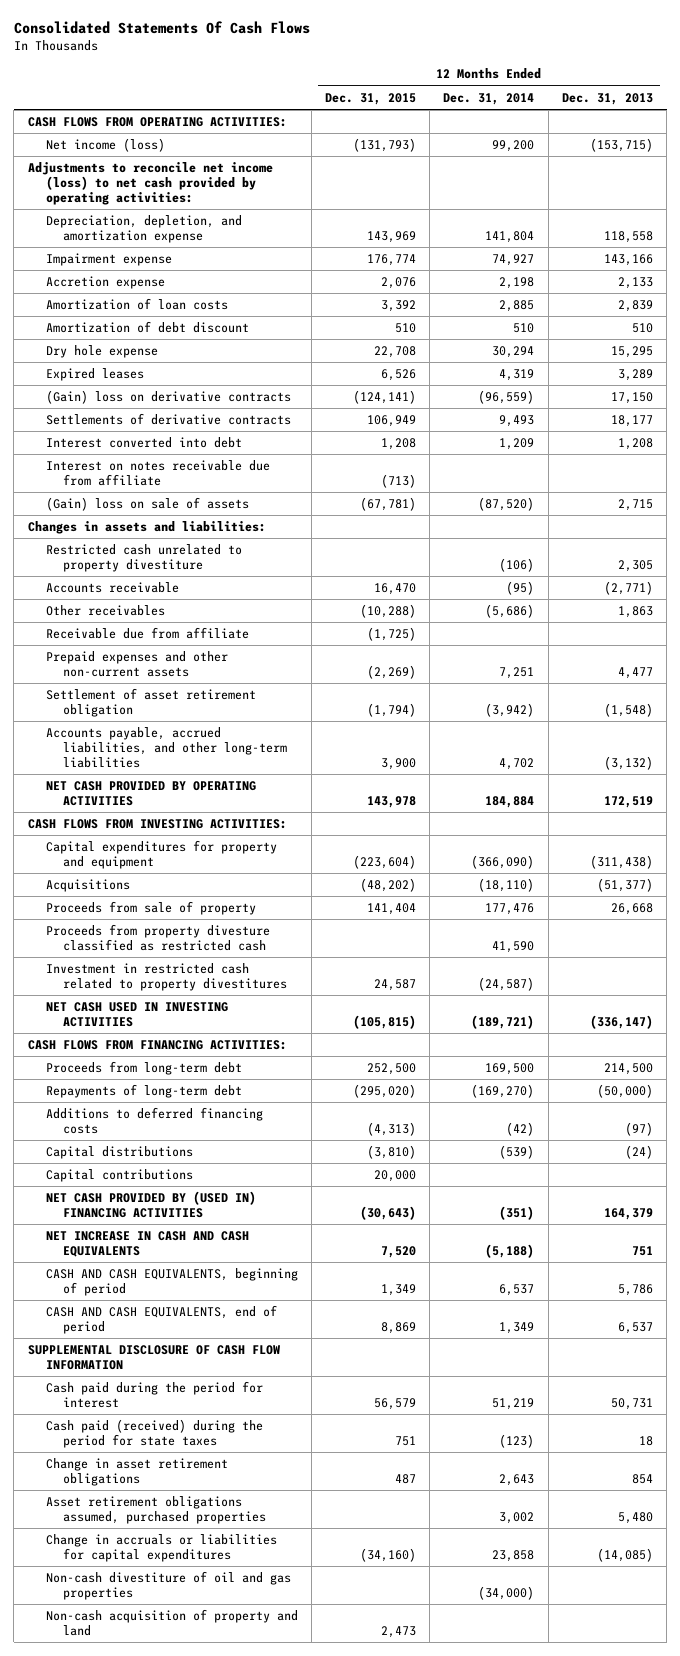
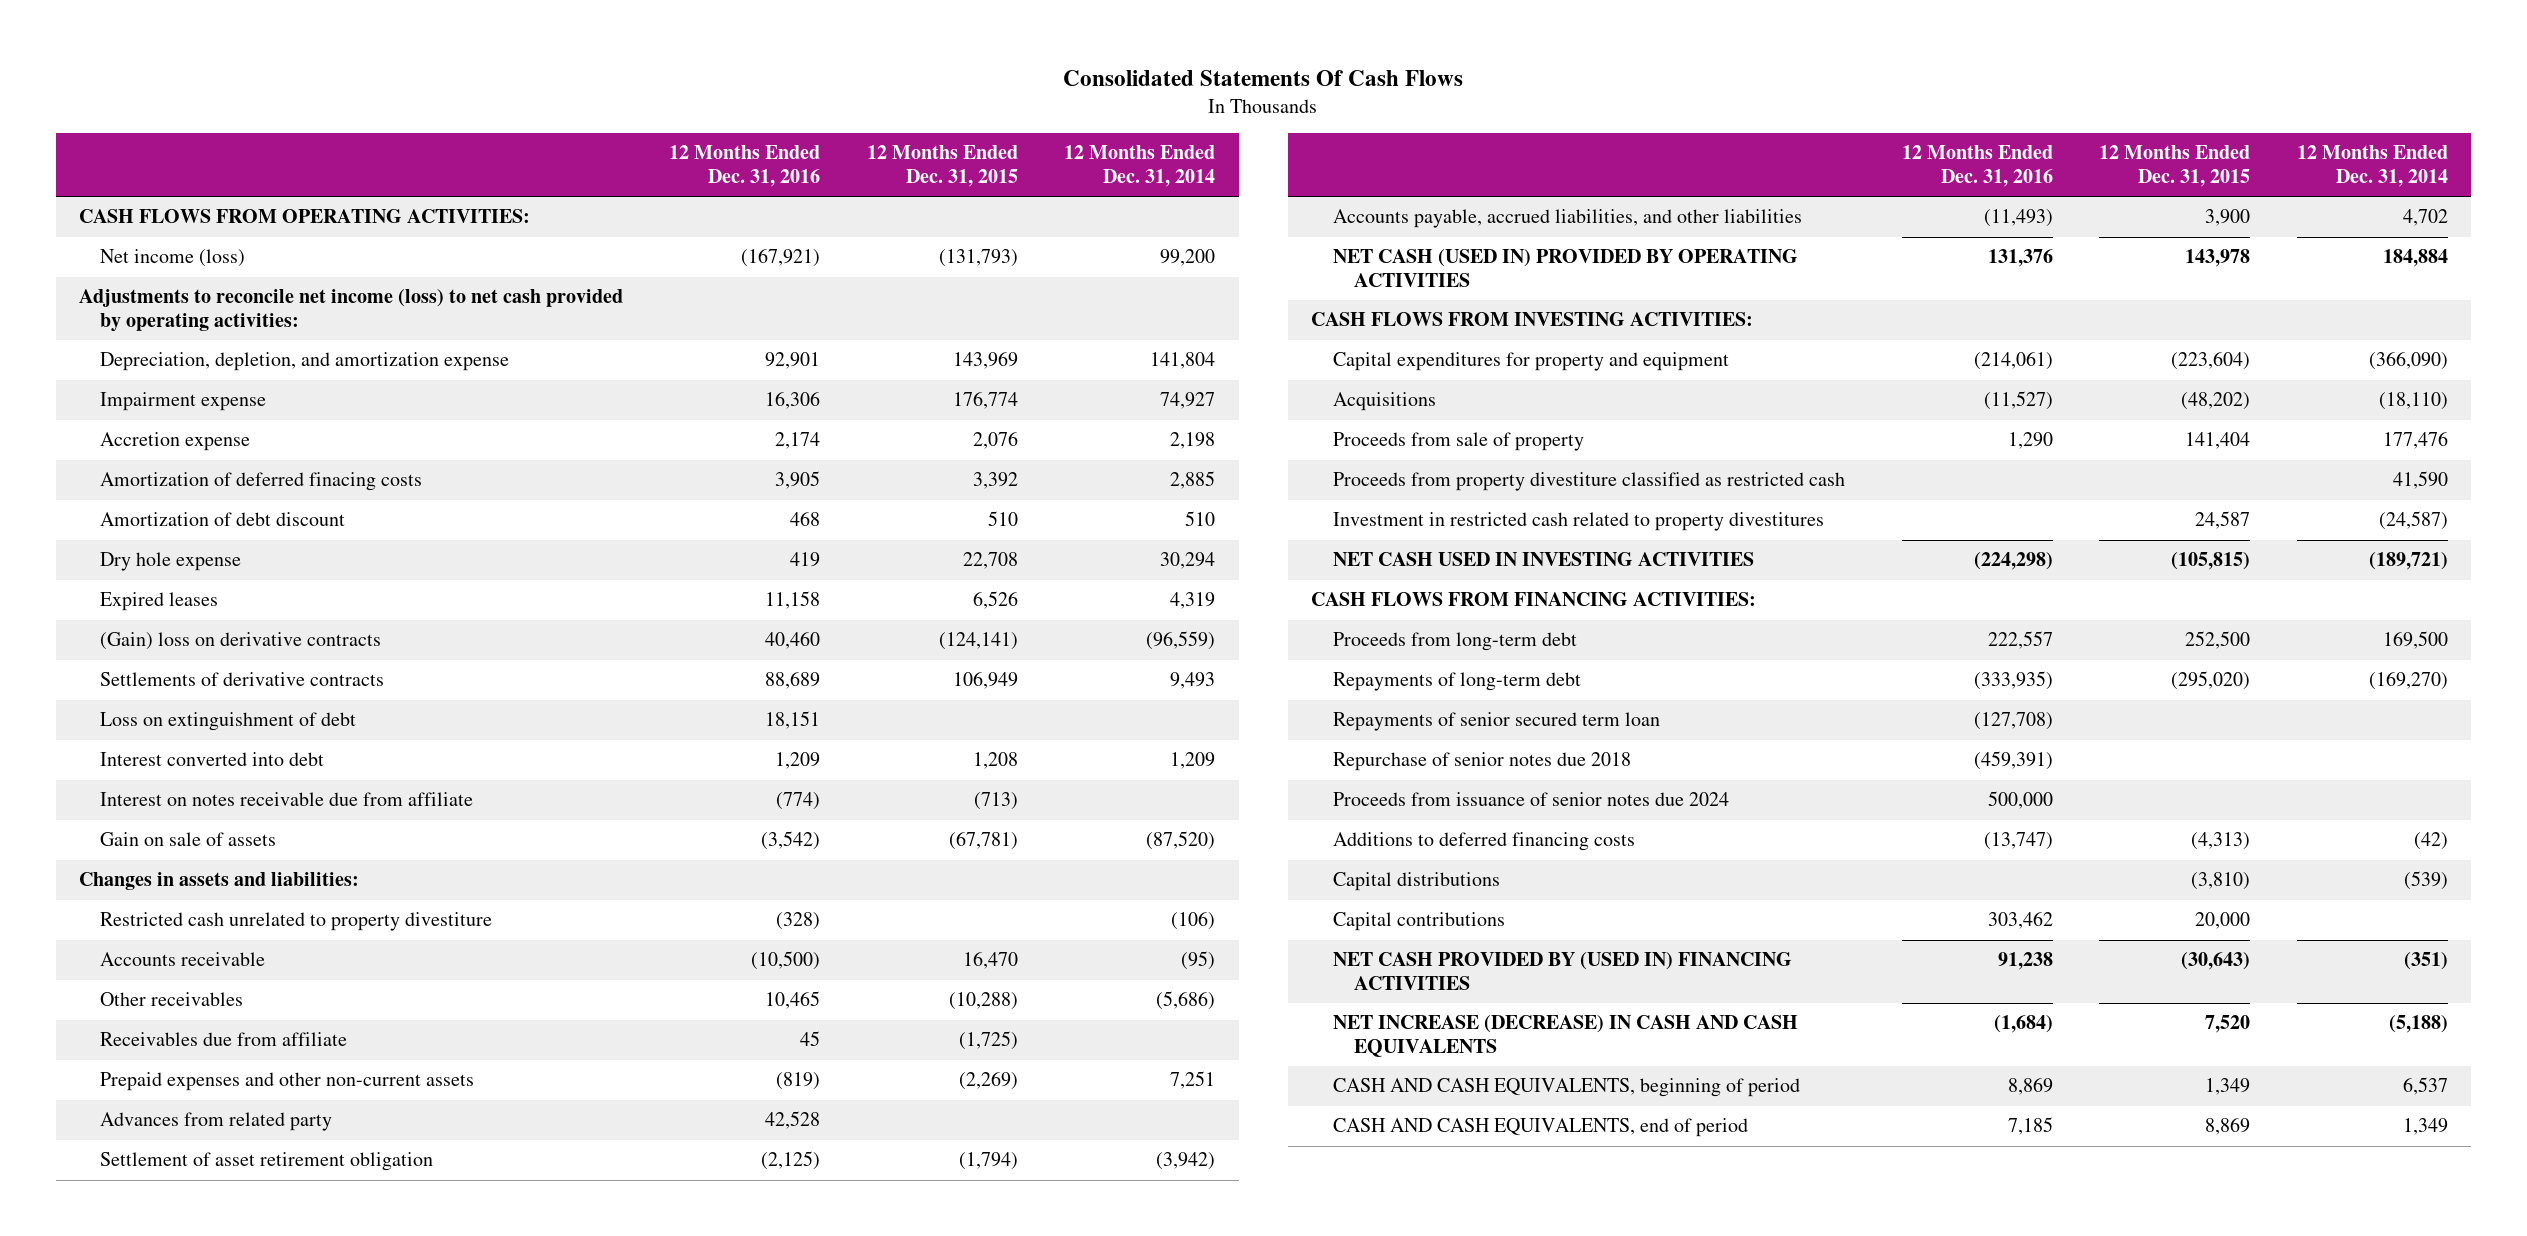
[561,92,653,105] Dec. 31, 2013 -> none
none -> [669,145,821,188] 12 Months Ended Dec. 31, 2016
[45,298,228,311] Amortization of loan costs -> [100,472,423,492] Amortization of deferred finacing costs
none -> [100,712,357,732] Loss on extinguishment of debt
[45,497,249,512] (Gain) loss on sale of assets -> [100,832,277,847] Gain on sale of assets
[45,627,249,640] Receivable due from affiliate -> [100,1032,348,1047] Receivables due from affiliate
none -> [100,1112,333,1132] Advances from related party
[45,727,288,769] Accounts payable, accrued liabilities, and other long-term liabilities -> [1332,209,1802,229] Accounts payable, accrued liabilities, and other liabilities
[45,781,256,807] NET CASH PROVIDED BY OPERATING ACTIVITIES -> [1332,249,1798,288] NET CASH (USED IN) PROVIDED BY OPERATING ACTIVITIES
[45,924,270,952] Proceeds from property divesture classified as restricted cash -> [1332,472,1845,492] Proceeds from property divestiture classified as restricted cash
none -> [1332,712,1660,732] Repayments of senior secured term loan
none -> [1332,752,1631,772] Repurchase of senior notes due 2018
none -> [1332,792,1729,807] Proceeds from issuance of senior notes due 2024
[45,1231,249,1258] NET INCREASE IN CASH AND CASH EQUIVALENTS -> [1332,1015,1798,1058] NET INCREASE (DECREASE) IN CASH AND CASH EQUIVALENTS
[27,1345,280,1371] SUPPLEMENTAL DISCLOSURE OF CASH FLOW INFORMATION -> none
[45,1381,263,1409] Cash paid during the period for interest -> none
[45,1419,263,1449] Cash paid (received) during the period for state taxes -> none
[45,1458,228,1487] Change in asset retirement obligations -> none
[45,1496,267,1525] Asset retirement obligations assumed, purchased properties -> none
[45,1534,277,1563] Change in accruals or liabilities for capital expenditures -> none
[45,1571,291,1601] Non-cash divestiture of oil and gas properties -> none
[45,1609,298,1637] Non-cash acquisition of property and land -> none

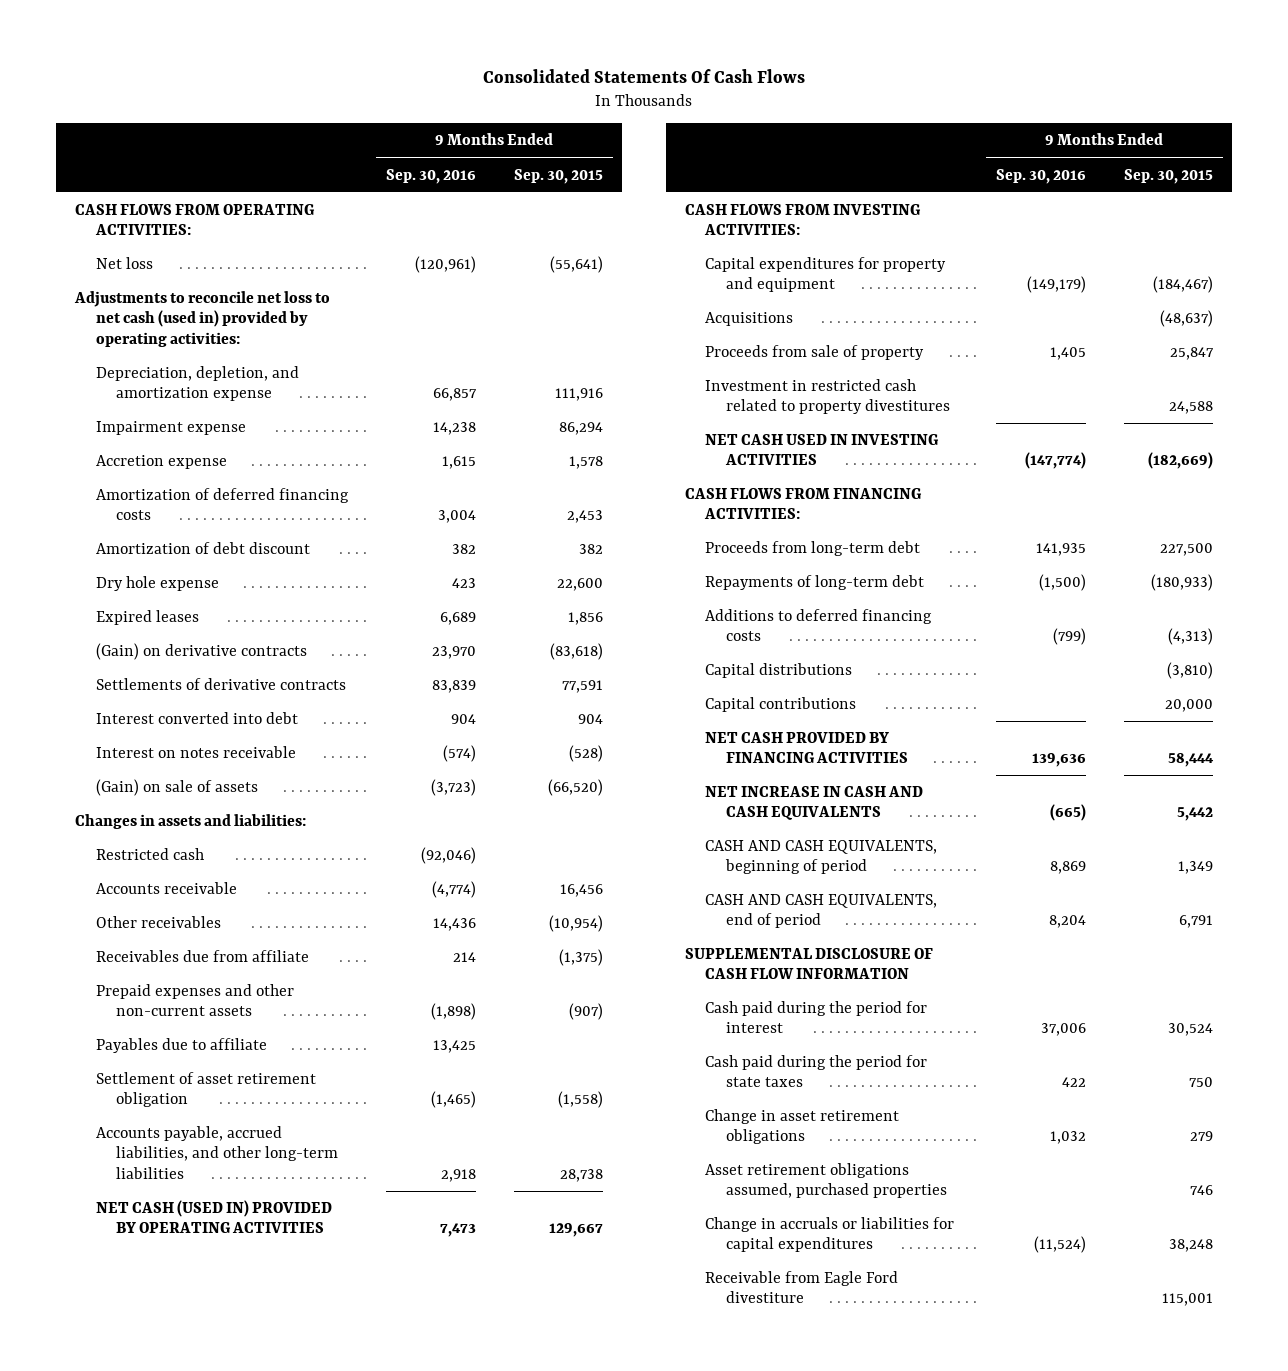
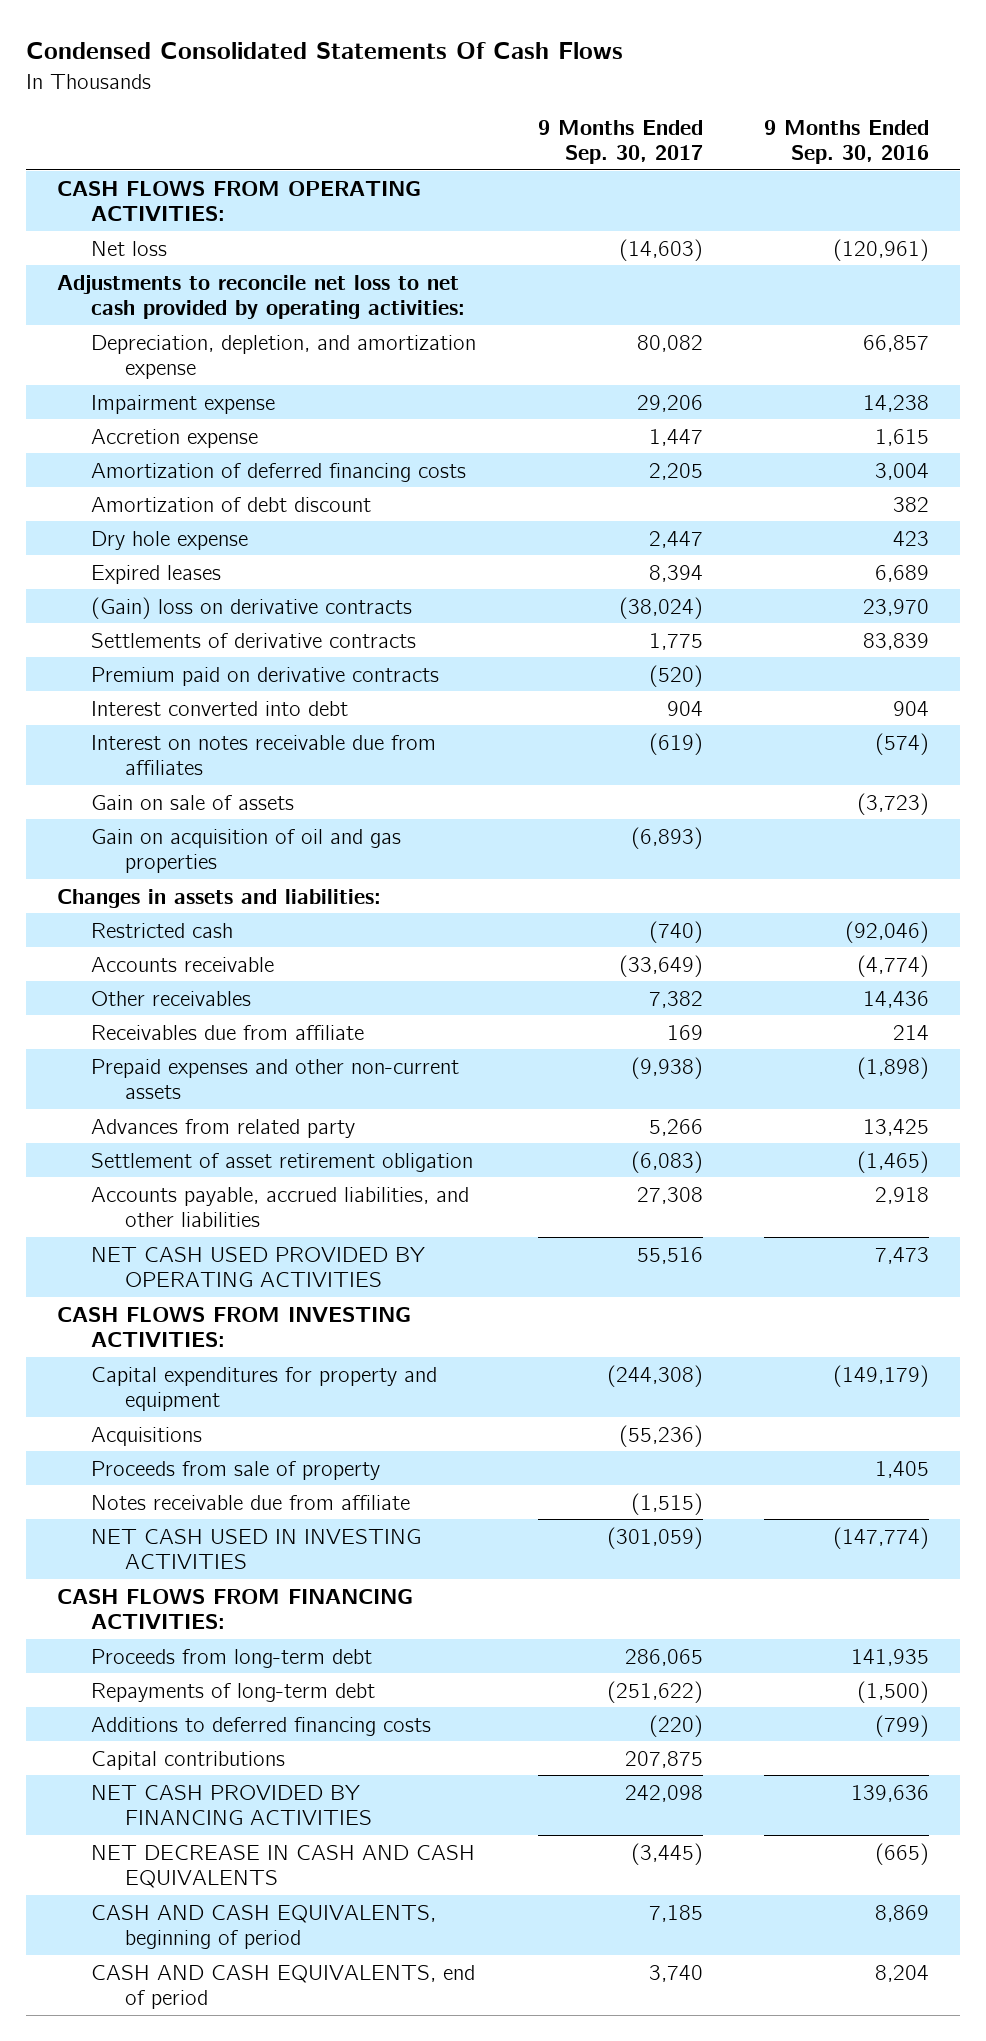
[482,68,805,83] Consolidated Statements Of Cash Flows -> [25,42,623,60] Condensed Consolidated Statements Of Cash Flows
[514,168,604,184] Sep. 30, 2015 -> none
none -> [537,119,703,165] 9 Months Ended Sep. 30, 2017
[73,290,330,347] Adjustments to reconcile net loss to net cash (used in) provided by operating activities: -> [56,274,466,320] Adjustments to reconcile net loss to net cash provided by operating activities:
[95,642,307,660] (Gain) on derivative contracts -> [91,596,413,619] (Gain) loss on derivative contracts
none -> [91,666,440,686] Premium paid on derivative contracts
[95,745,296,758] Interest on notes receivable -> [91,734,437,776] Interest on notes receivable due from affiliates
[95,778,258,796] (Gain) on sale of assets -> [91,794,295,810] Gain on sale of assets
none -> [91,828,402,874] Gain on acquisition of oil and gas properties
[95,1037,267,1053] Payables due to affiliate -> [91,1118,356,1138] Advances from related party
[95,1125,339,1179] Accounts payable, accrued liabilities, and other long-term liabilities -> [91,1186,470,1228] Accounts payable, accrued liabilities, and other liabilities
[95,1199,332,1234] NET CASH (USED IN) PROVIDED BY OPERATING ACTIVITIES -> [91,1246,426,1288] NET CASH USED PROVIDED BY OPERATING ACTIVITIES
[705,378,950,415] Investment in restricted cash related to property divestitures -> none
none -> [91,1494,411,1510] Notes receivable due from affiliate
[705,662,853,678] Capital distributions -> none
[705,785,924,821] NET INCREASE IN CASH AND CASH EQUIVALENTS -> [91,1844,476,1889] NET DECREASE IN CASH AND CASH EQUIVALENTS
[684,947,933,980] SUPPLEMENTAL DISCLOSURE OF CASH FLOW INFORMATION -> none
[705,1000,928,1034] Cash paid during the period for interest -> none
[705,1054,928,1088] Cash paid during the period for state taxes -> none
[705,1108,900,1145] Change in asset retirement obligations -> none
[705,1162,947,1199] Asset retirement obligations assumed, purchased properties -> none
[705,1216,955,1253] Change in accruals or liabilities for capital expenditures -> none
[705,1270,899,1304] Receivable from Eagle Ford divestiture -> none

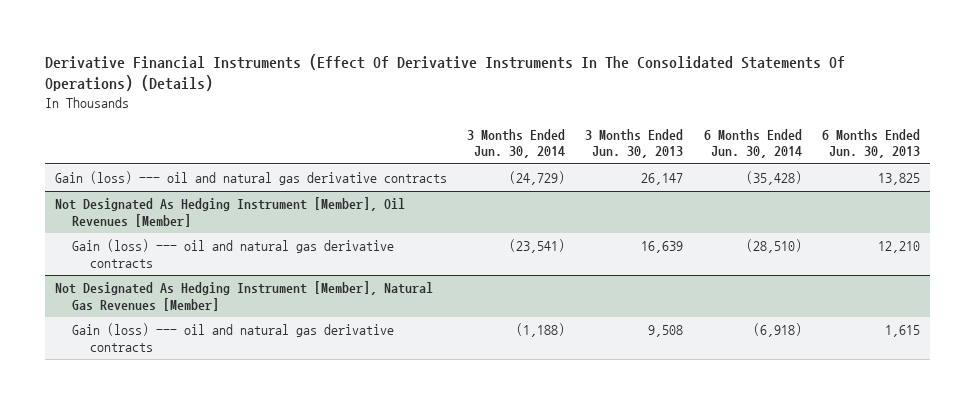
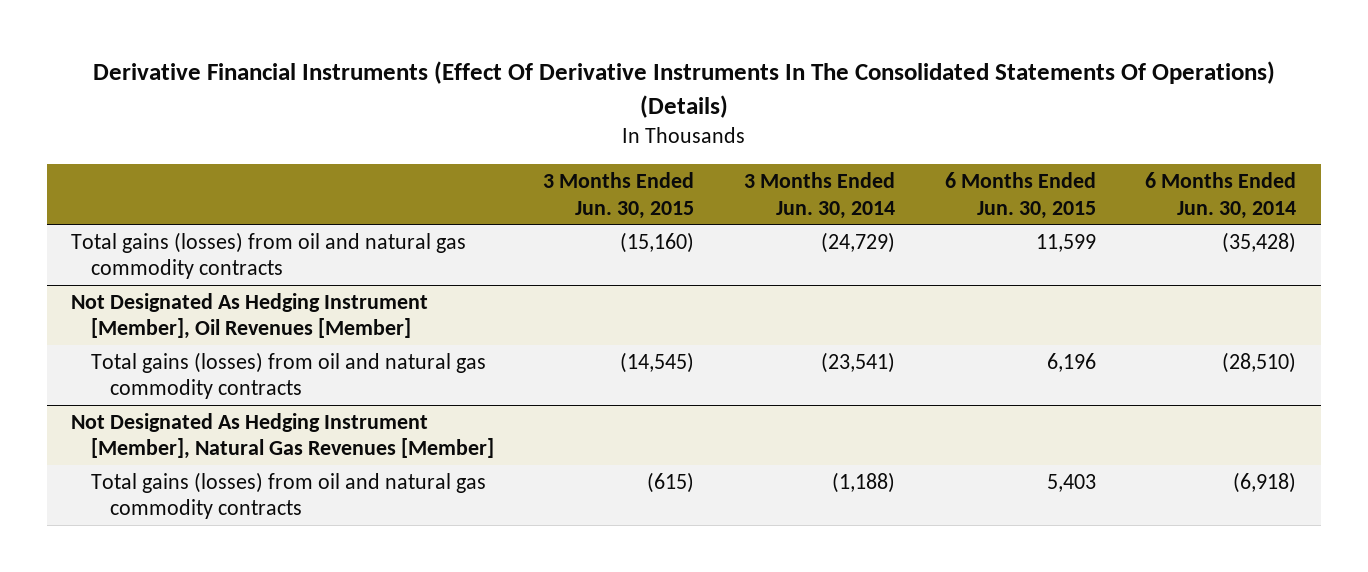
[585,128,684,159] 3 Months Ended Jun. 30, 2013 -> none
[821,128,920,159] 6 Months Ended Jun. 30, 2013 -> none
none -> [543,171,695,219] 3 Months Ended Jun. 30, 2015
none -> [944,171,1096,219] 6 Months Ended Jun. 30, 2015
[55,171,448,186] Gain (loss) --- oil and natural gas derivative contracts -> [71,231,467,280] Total gains (losses) from oil and natural gas commodity contracts
[72,239,395,268] Gain (loss) --- oil and natural gas derivative contracts -> [90,351,486,400] Total gains (losses) from oil and natural gas commodity contracts
[72,323,395,352] Gain (loss) --- oil and natural gas derivative contracts -> [90,471,486,520] Total gains (losses) from oil and natural gas commodity contracts

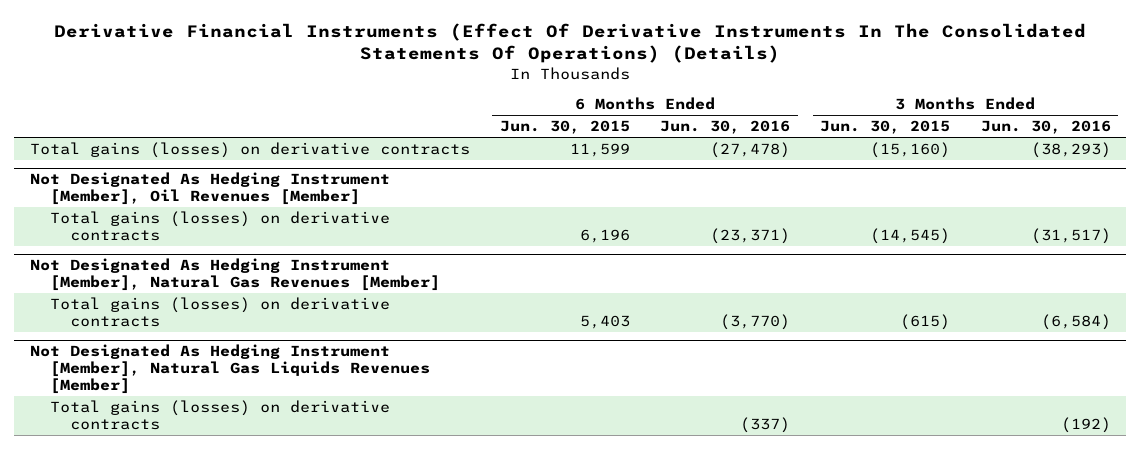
[744,171,896,219] 3 Months Ended Jun. 30, 2014 -> none
[1145,171,1297,219] 6 Months Ended Jun. 30, 2014 -> none
none -> [660,120,791,135] Jun. 30, 2016
none -> [980,120,1111,135] Jun. 30, 2016
[71,231,467,280] Total gains (losses) from oil and natural gas commodity contracts -> [29,142,470,159] Total gains (losses) on derivative contracts
[90,351,486,400] Total gains (losses) from oil and natural gas commodity contracts -> [49,211,390,241] Total gains (losses) on derivative contracts
[90,471,486,520] Total gains (losses) from oil and natural gas commodity contracts -> [49,297,390,327] Total gains (losses) on derivative contracts
none -> [29,344,430,395] Not Designated As Hedging Instrument [Member], Natural Gas Liquids Revenues [Member]
none -> [49,400,390,430] Total gains (losses) on derivative contracts

